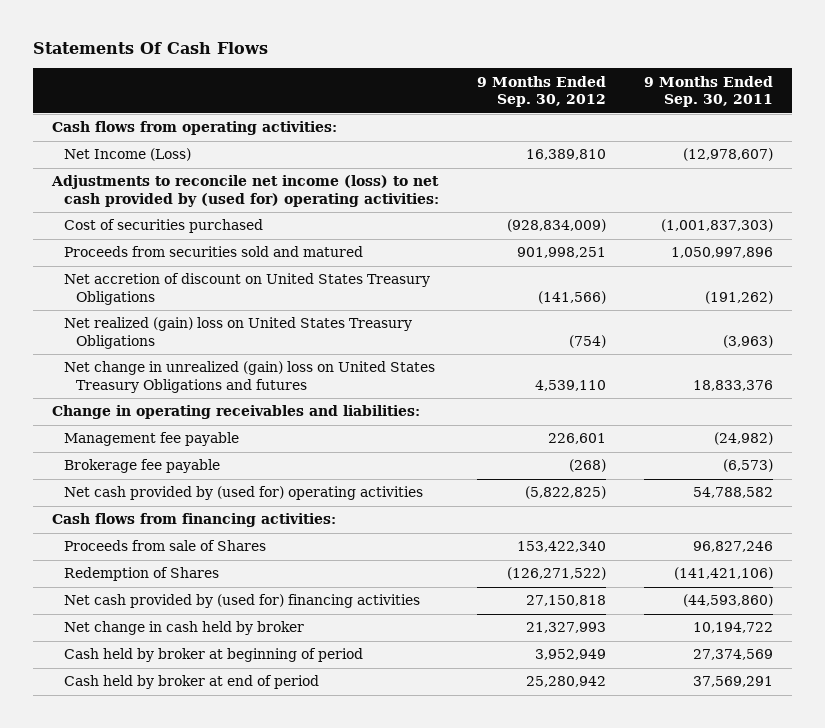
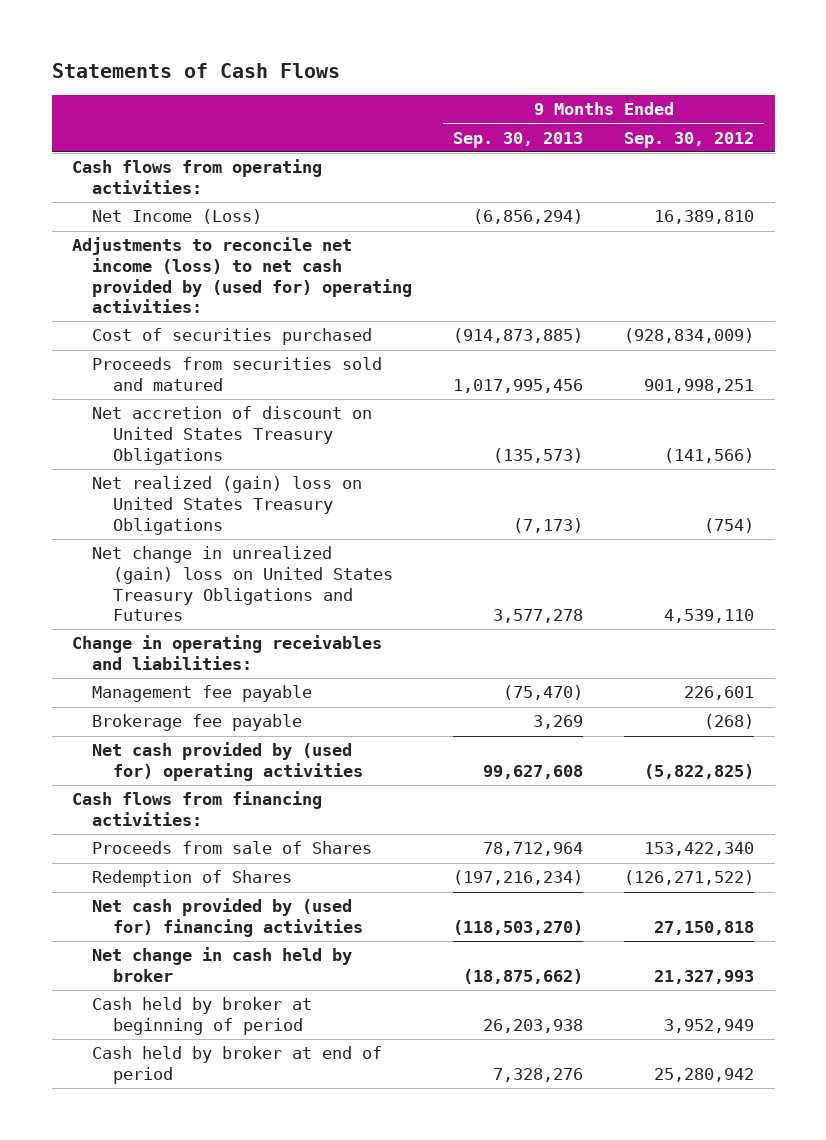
[33,42,269,55] Statements Of Cash Flows -> [51,62,340,78] Statements of Cash Flows
[643,75,773,108] 9 Months Ended Sep. 30, 2011 -> none
none -> [453,131,584,148] Sep. 30, 2013
[63,361,435,393] Net change in unrealized (gain) loss on United States Treasury Obligations and futures -> [92,546,393,622] Net change in unrealized (gain) loss on United States Treasury Obligations and Futures

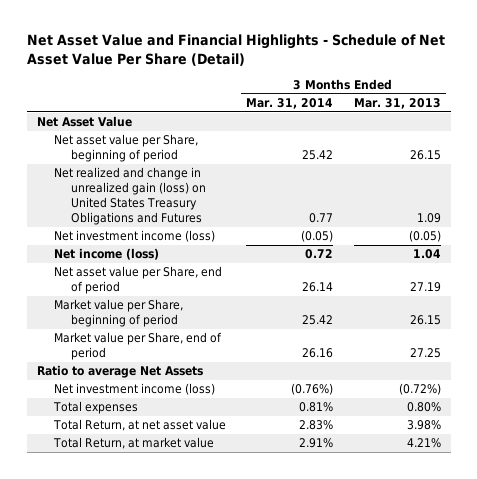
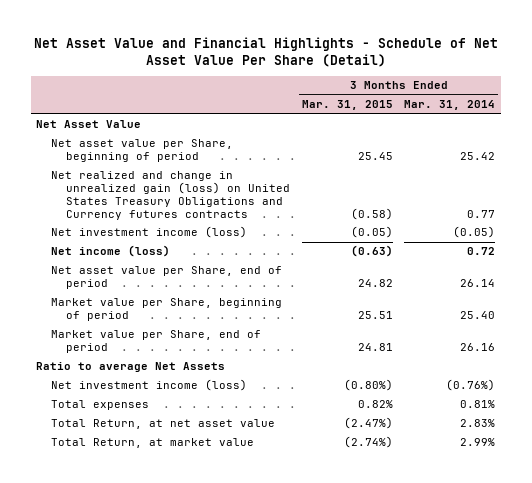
[353,98,441,110] Mar. 31, 2013 -> none
none -> [301,100,393,111] Mar. 31, 2015
[53,167,207,225] Net realized and change in unrealized gain (loss) on United States Treasury Obligations and Futures -> [51,171,291,220] Net realized and change in unrealized gain (loss) on United States Treasury Obligations and Currency futures contracts
[302,315,334,326] 25.42 -> [460,311,496,320] 25.40
[299,438,334,449] 2.91% -> [460,438,496,447] 2.99%

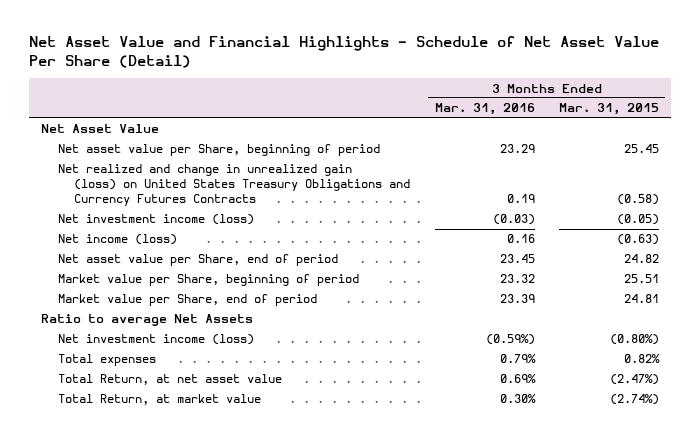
[404,100,496,111] Mar. 31, 2014 -> none
none -> [434,103,535,116] Mar. 31, 2016
[51,171,291,220] Net realized and change in unrealized gain (loss) on United States Treasury Obligations and Currency futures contracts -> [57,164,410,207] Net realized and change in unrealized gain (loss) on United States Treasury Obligations and Currency Futures Contracts

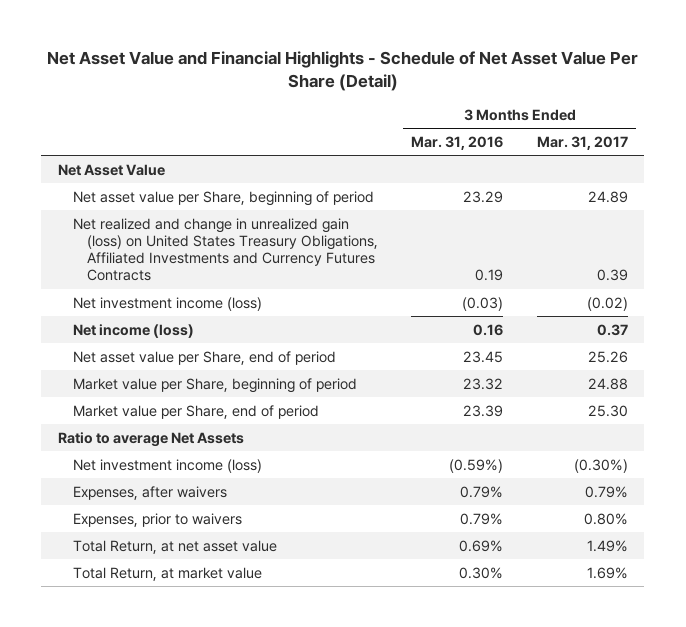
[559,103,660,116] Mar. 31, 2015 -> none
none -> [536,135,628,150] Mar. 31, 2017
[57,164,410,207] Net realized and change in unrealized gain (loss) on United States Treasury Obligations and Currency Futures Contracts -> [72,217,379,282] Net realized and change in unrealized gain (loss) on United States Treasury Obligations, Affiliated Investments and Currency Futures Contracts
[57,354,156,367] Total expenses -> none
none -> [72,485,227,500] Expenses, after waivers
none -> [72,512,242,527] Expenses, prior to waivers

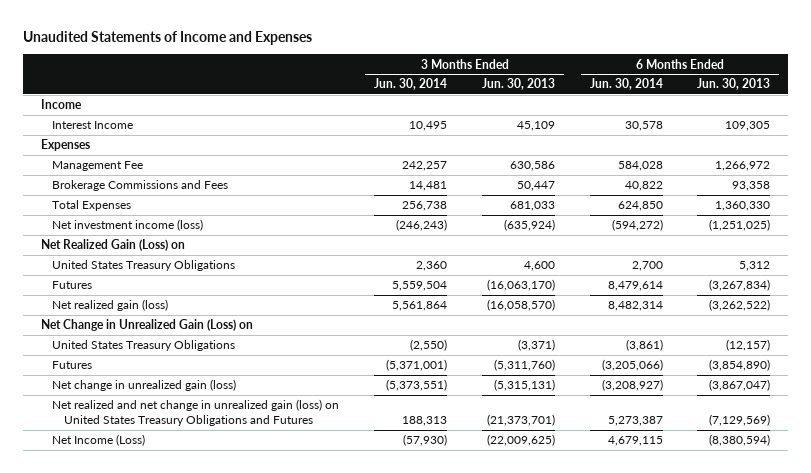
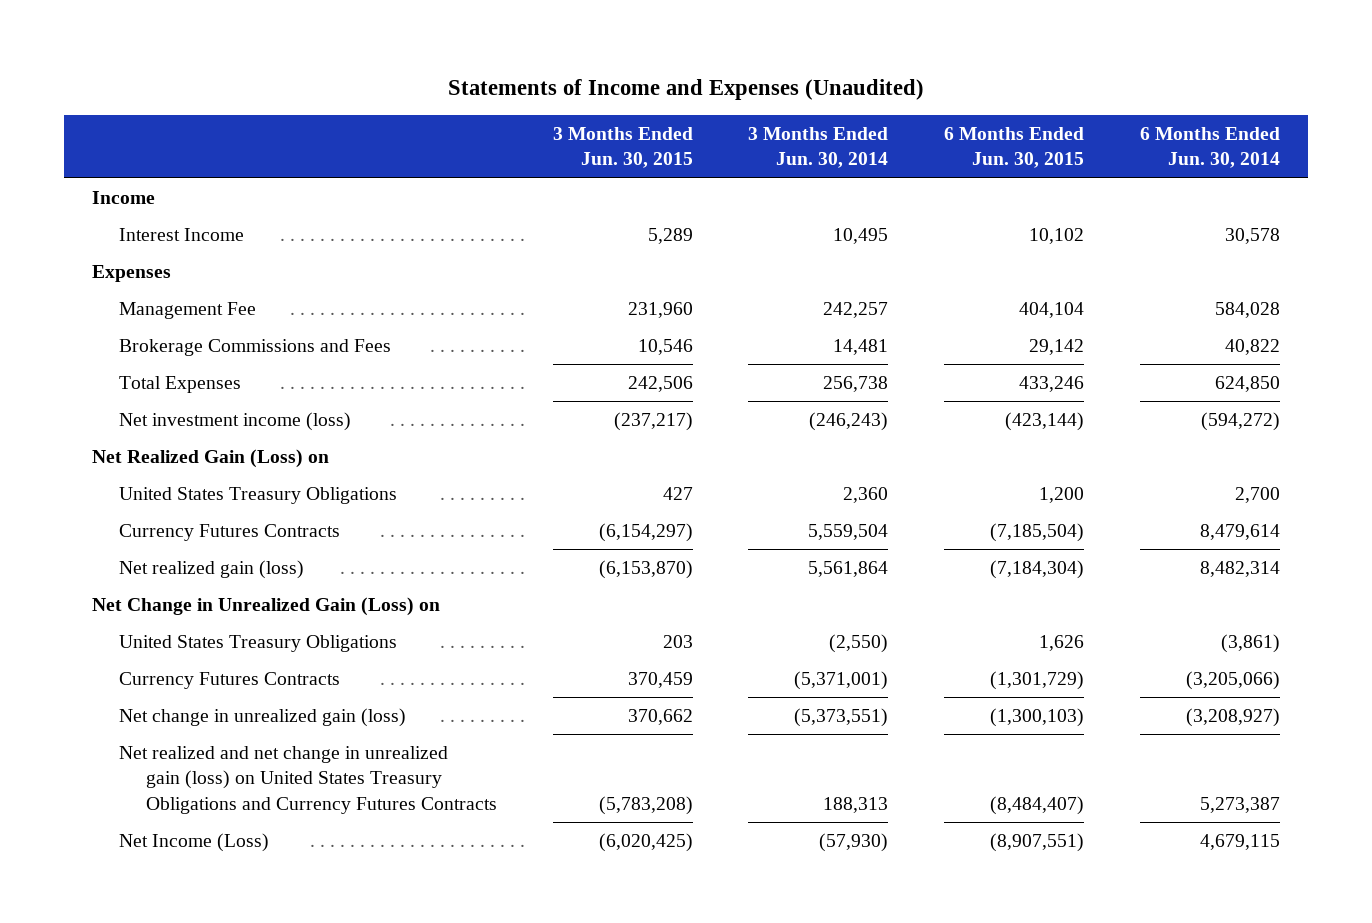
[23,31,313,46] Unaudited Statements of Income and Expenses -> [448,79,925,101] Statements of Income and Expenses (Unaudited)
[481,78,555,91] Jun. 30, 2013 -> none
[697,78,771,91] Jun. 30, 2013 -> none
none -> [552,126,693,169] 3 Months Ended Jun. 30, 2015
none -> [944,126,1085,169] 6 Months Ended Jun. 30, 2015
[52,281,93,290] Futures -> [119,524,341,542] Currency Futures Contracts
[52,361,93,370] Futures -> [119,672,341,690] Currency Futures Contracts
[52,399,340,427] Net realized and net change in unrealized gain (loss) on United States Treasury Obligations and Futures -> [119,746,498,814] Net realized and net change in unrealized gain (loss) on United States Treasury Obligations and Currency Futures Contracts

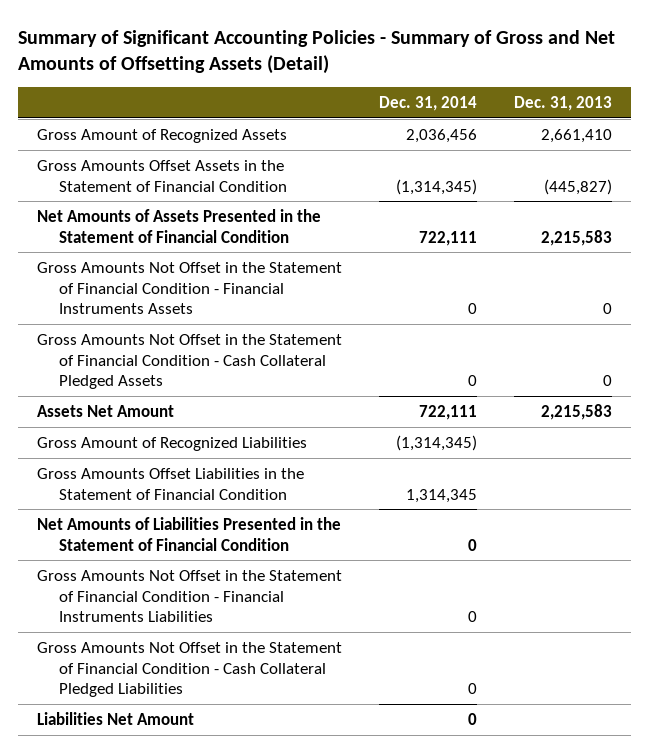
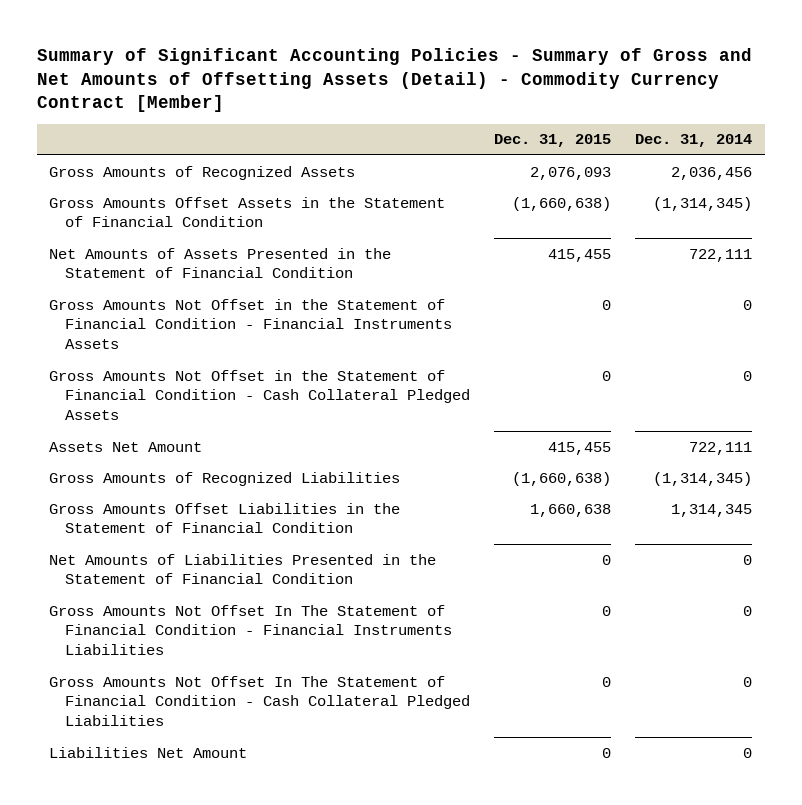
[18,30,616,75] Summary of Significant Accounting Policies - Summary of Gross and Net Amounts of Offsetting Assets (Detail) -> [37,47,753,113] Summary of Significant Accounting Policies - Summary of Gross and Net Amounts of Offsetting Assets (Detail) - Commodity Currency Contract [Member]
[514,96,613,112] Dec. 31, 2013 -> none
none -> [494,134,612,148] Dec. 31, 2015
[36,128,287,143] Gross Amount of Recognized Assets -> [49,165,356,180] Gross Amounts of Recognized Assets
[36,436,307,451] Gross Amount of Recognized Liabilities -> [49,471,401,486] Gross Amounts of Recognized Liabilities
[36,569,342,623] Gross Amounts Not Offset in the Statement of Financial Condition - Financial Instruments Liabilities -> [49,604,453,656] Gross Amounts Not Offset In The Statement of Financial Condition - Financial Instruments Liabilities
[36,641,342,698] Gross Amounts Not Offset in the Statement of Financial Condition - Cash Collateral Pledged Liabilities -> [49,675,471,727] Gross Amounts Not Offset In The Statement of Financial Condition - Cash Collateral Pledged Liabilities

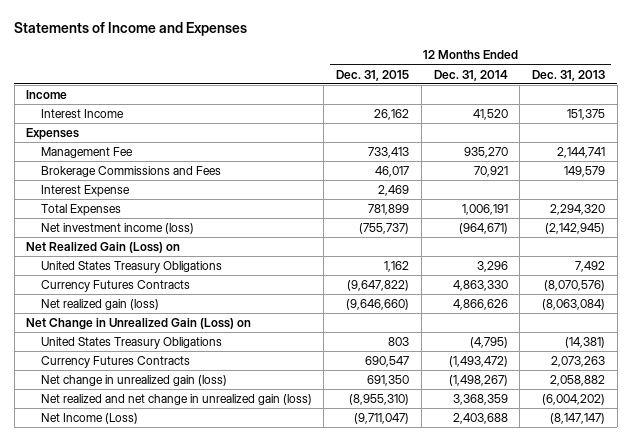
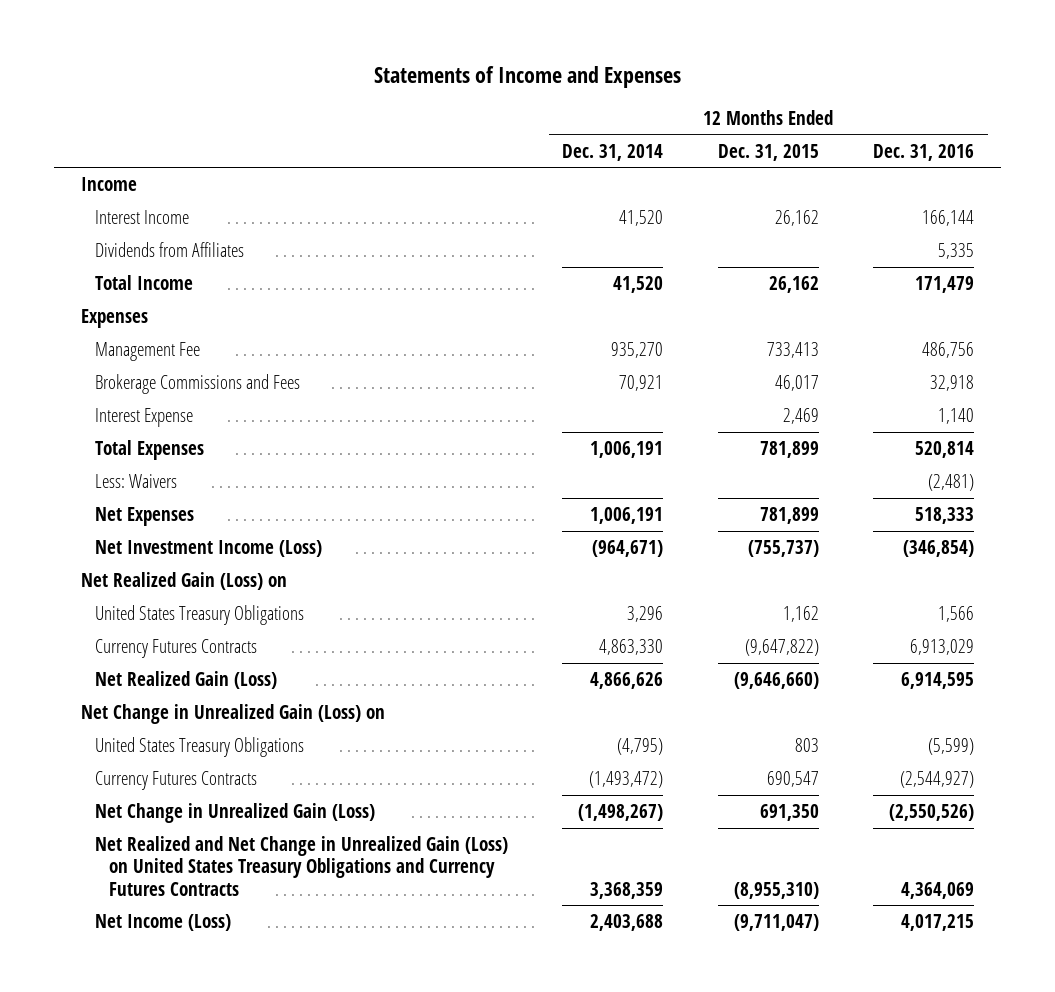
[532,69,606,81] Dec. 31, 2013 -> none
none -> [873,143,975,161] Dec. 31, 2016
none -> [95,241,245,257] Dividends from Affiliates
none -> [95,274,194,290] Total Income
none -> [95,473,178,488] Less: Waivers
none -> [95,506,195,526] Net Expenses
[40,223,194,235] Net investment income (loss) -> [95,539,323,557] Net Investment Income (Loss)
[40,299,159,311] Net realized gain (loss) -> [95,670,278,689] Net Realized Gain (Loss)
[40,375,227,387] Net change in unrealized gain (loss) -> [95,802,376,823] Net Change in Unrealized Gain (Loss)
[40,394,312,406] Net realized and net change in unrealized gain (loss) -> [95,835,509,896] Net Realized and Net Change in Unrealized Gain (Loss) on United States Treasury Obligations and Currency Futures Contracts

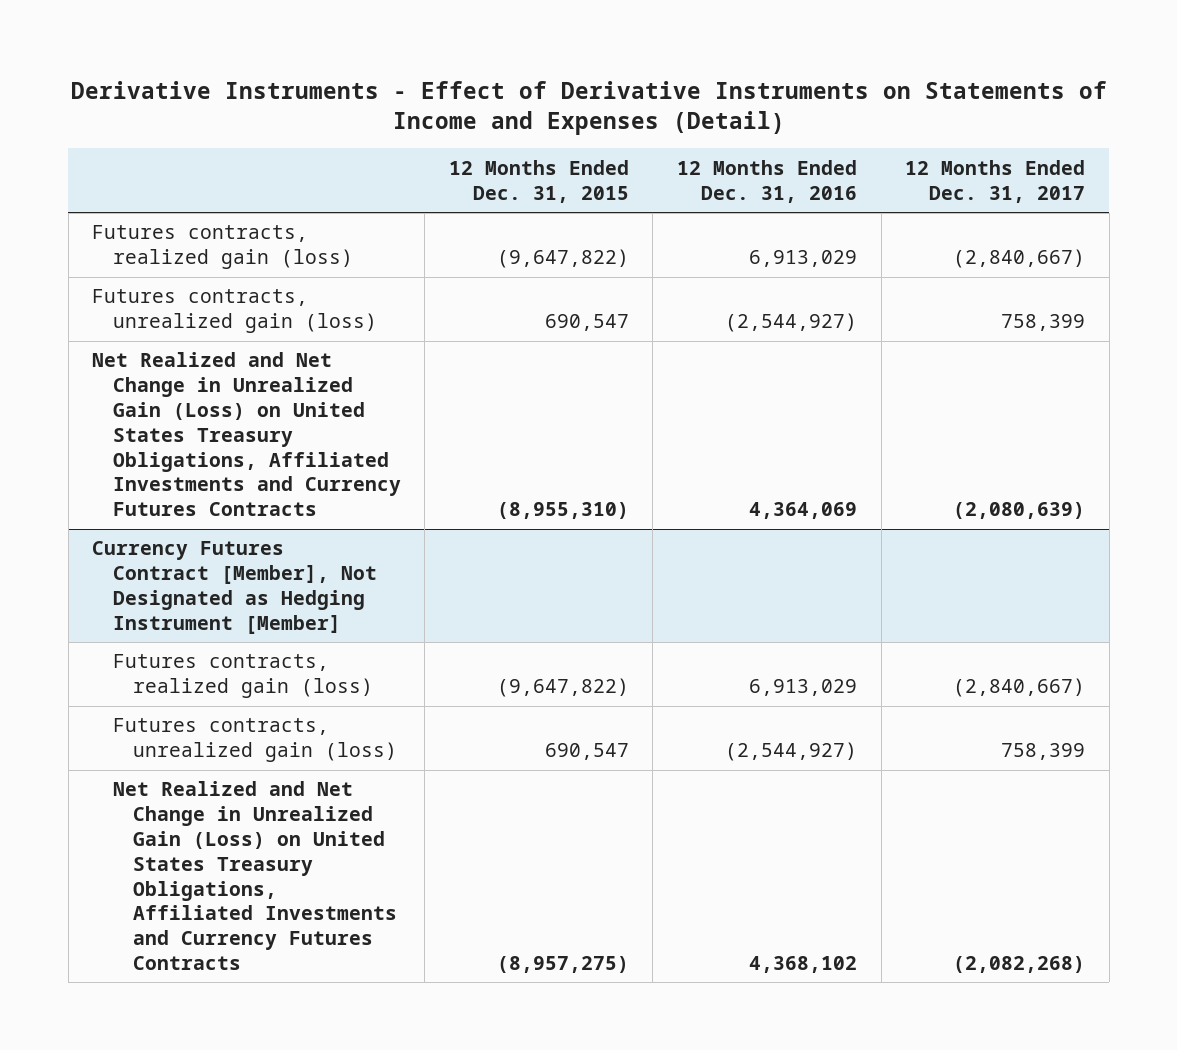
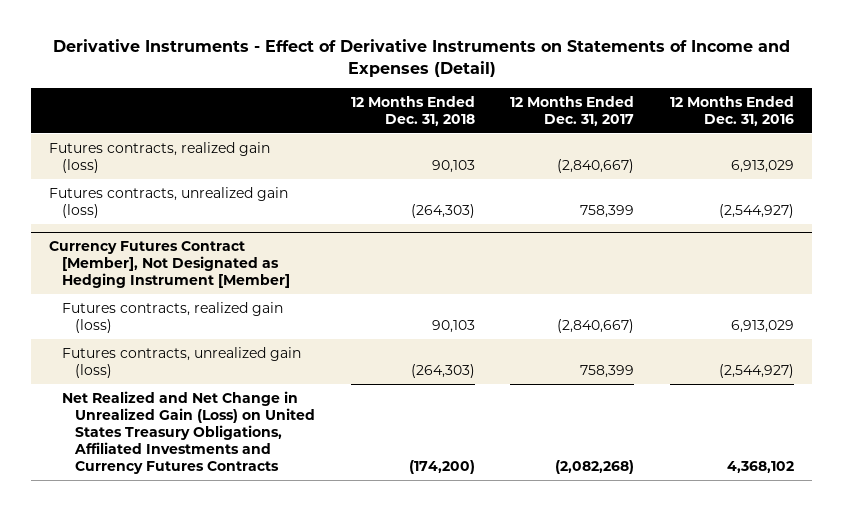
[448,159,629,203] 12 Months Ended Dec. 31, 2015 -> none
none -> [350,95,475,126] 12 Months Ended Dec. 31, 2018
[92,352,401,517] Net Realized and Net Change in Unrealized Gain (Loss) on United States Treasury Obligations, Affiliated Investments and Currency Futures Contracts -> none

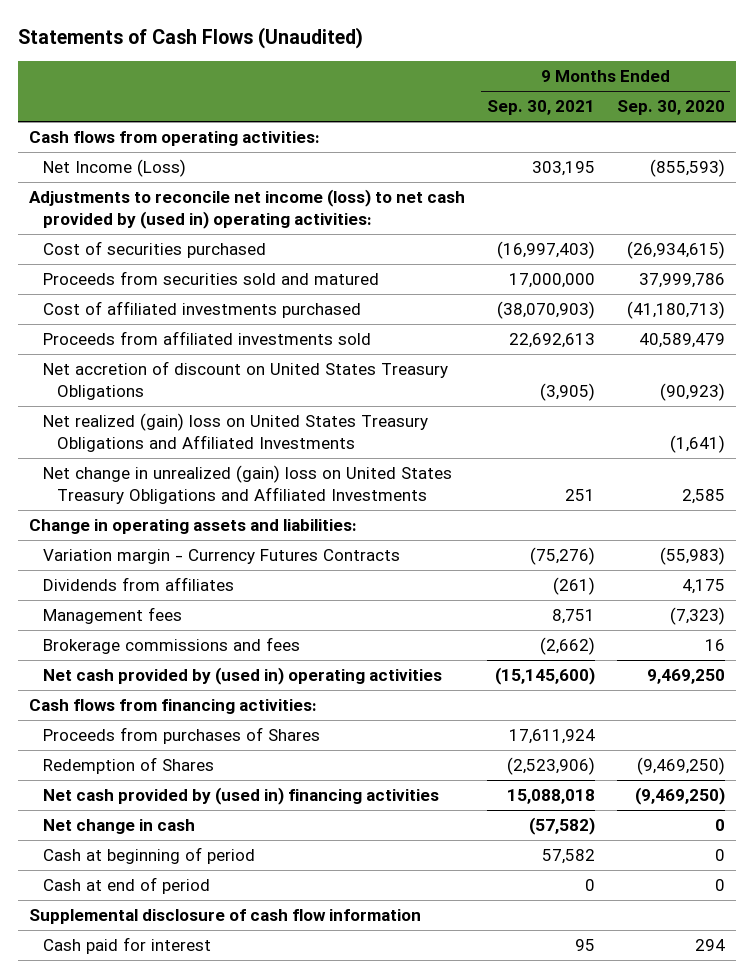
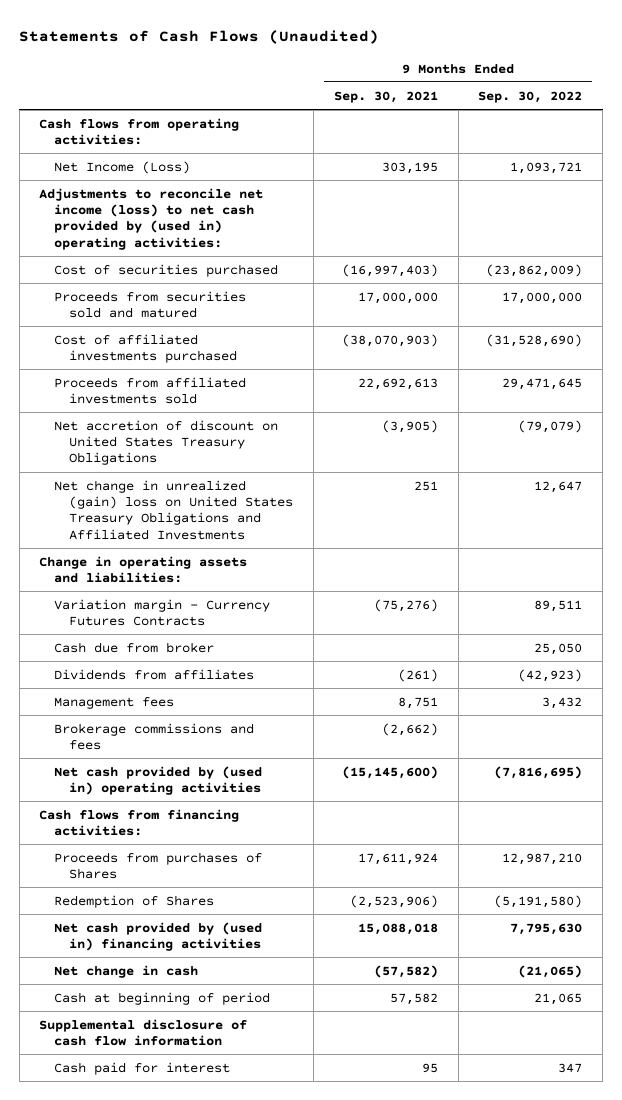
[616,100,725,116] Sep. 30, 2020 -> none
none -> [478,90,583,103] Sep. 30, 2022
[43,413,429,452] Net realized (gain) loss on United States Treasury Obligations and Affiliated Investments -> none
none -> [54,641,215,653] Cash due from broker
[43,877,211,895] Cash at end of period -> none

